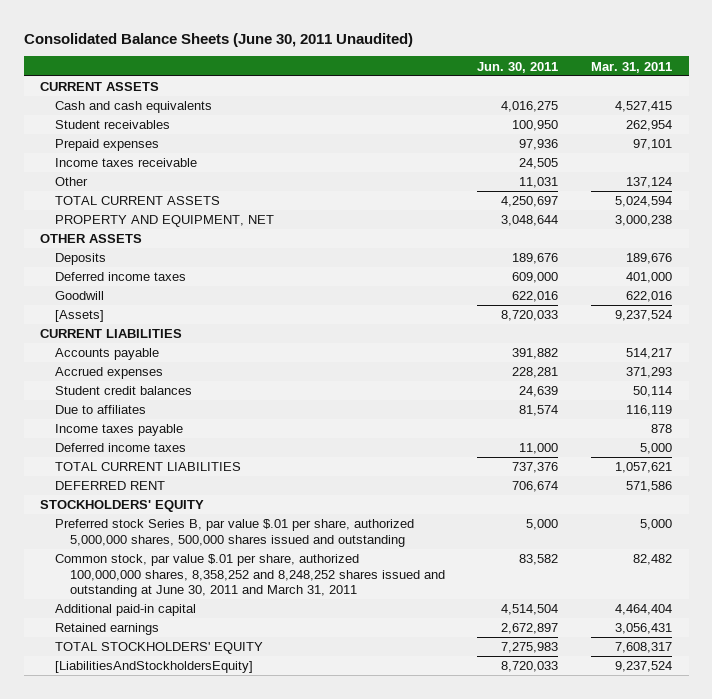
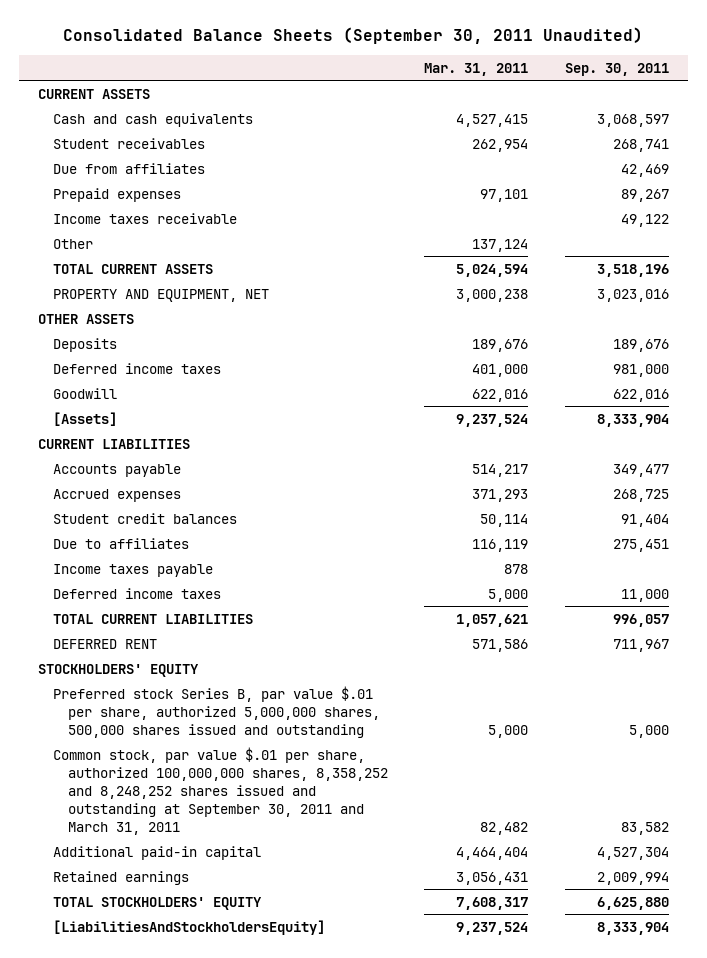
[23,32,413,47] Consolidated Balance Sheets (June 30, 2011 Unaudited) -> [63,26,644,44] Consolidated Balance Sheets (September 30, 2011 Unaudited)
[477,61,559,73] Jun. 30, 2011 -> none
none -> [565,62,670,76] Sep. 30, 2011
none -> [52,162,205,174] Due from affiliates
[54,554,445,598] Common stock, par value $.01 per share, authorized 100,000,000 shares, 8,358,252 and 8,248,252 shares issued and outstanding at June 30, 2011 and March 31, 2011 -> [52,746,388,835] Common stock, par value $.01 per share, authorized 100,000,000 shares, 8,358,252 and 8,248,252 shares issued and outstanding at September 30, 2011 and March 31, 2011

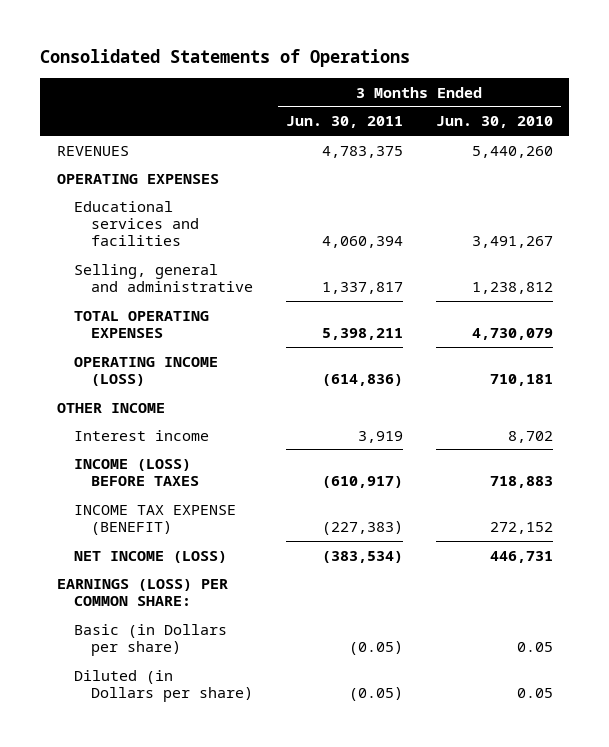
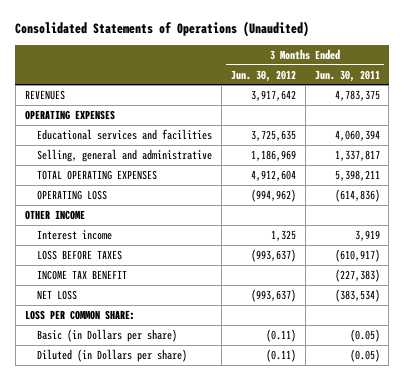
[40,49,411,68] Consolidated Statements of Operations -> [15,21,310,38] Consolidated Statements of Operations (Unaudited)
[435,116,553,129] Jun. 30, 2010 -> none
none -> [230,69,296,82] Jun. 30, 2012
[73,356,218,386] OPERATING INCOME (LOSS) -> [37,189,108,200] OPERATING LOSS
[73,458,200,486] INCOME (LOSS) BEFORE TAXES -> [37,249,123,260] LOSS BEFORE TAXES
[73,504,236,535] INCOME TAX EXPENSE (BENEFIT) -> [37,269,128,280] INCOME TAX BENEFIT
[73,550,227,563] NET INCOME (LOSS) -> [37,289,78,300] NET LOSS
[56,578,228,606] EARNINGS (LOSS) PER COMMON SHARE: -> [24,309,135,320] LOSS PER COMMON SHARE:

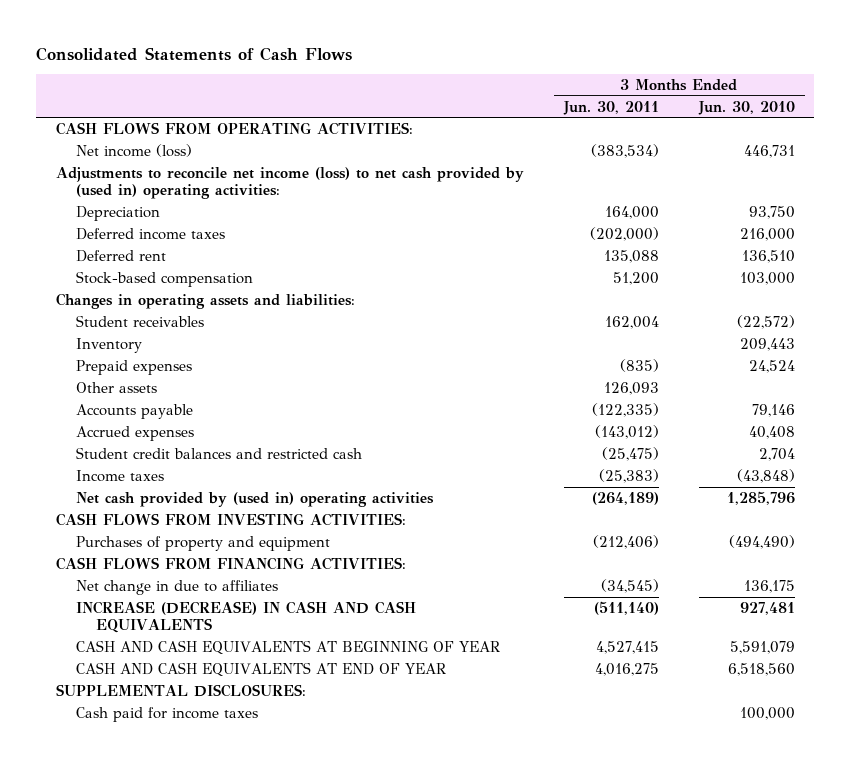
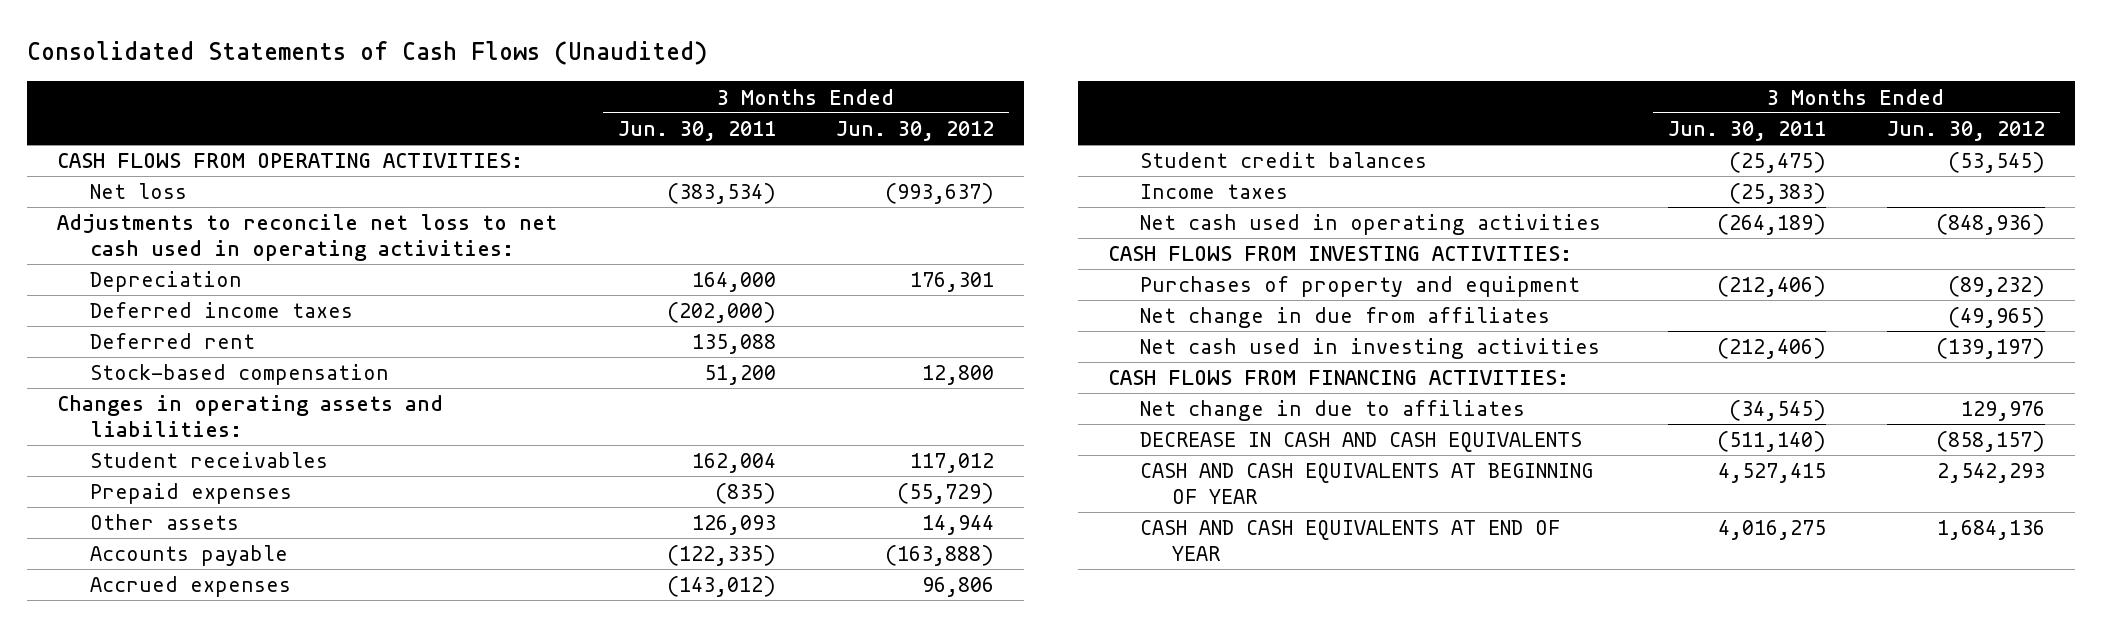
[36,46,353,61] Consolidated Statements of Cash Flows -> [27,41,708,66] Consolidated Statements of Cash Flows (Unaudited)
[697,100,795,115] Jun. 30, 2010 -> none
none -> [836,120,995,141] Jun. 30, 2012
[75,143,192,157] Net income (loss) -> [89,183,187,200] Net loss
[56,166,525,199] Adjustments to reconcile net income (loss) to net cash provided by (used in) operating activities: -> [57,214,558,262] Adjustments to reconcile net loss to net cash used in operating activities:
[75,337,142,353] Inventory -> none
[75,446,362,459] Student credit balances and restricted cash -> [1140,152,1428,169] Student credit balances
[75,491,434,507] Net cash provided by (used in) operating activities -> [1140,214,1602,236] Net cash used in operating activities
none -> [1140,307,1551,329] Net change in due from affiliates
none -> [1140,338,1601,360] Net cash used in investing activities
[75,600,416,633] INCREASE (DECREASE) IN CASH AND CASH EQUIVALENTS -> [1140,432,1583,453] DECREASE IN CASH AND CASH EQUIVALENTS
[56,683,307,697] SUPPLEMENTAL DISCLOSURES: -> none
[75,706,258,722] Cash paid for income taxes -> none

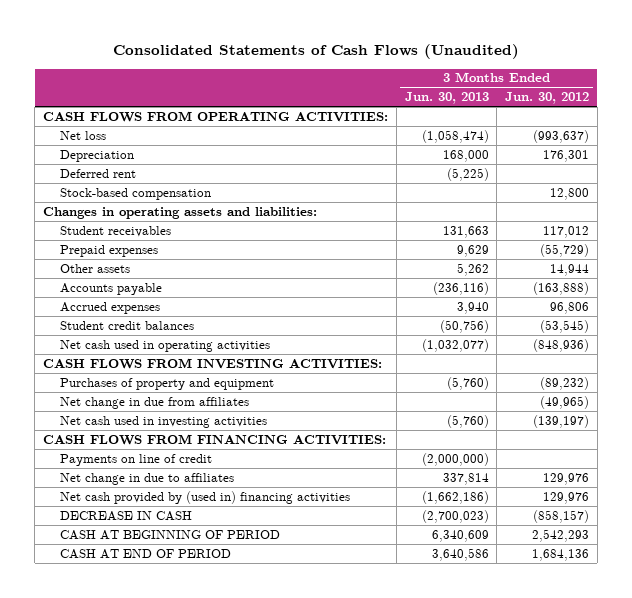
[617,120,776,141] Jun. 30, 2011 -> none
none -> [404,92,489,105] Jun. 30, 2013
[57,214,558,262] Adjustments to reconcile net loss to net cash used in operating activities: -> none
[89,302,353,319] Deferred income taxes -> none
[1140,184,1289,200] Income taxes -> none
none -> [60,453,213,466] Payments on line of credit
none -> [60,490,351,504] Net cash provided by (used in) financing activities
[1140,432,1583,453] DECREASE IN CASH AND CASH EQUIVALENTS -> [60,510,193,521] DECREASE IN CASH
[1140,463,1594,505] CASH AND CASH EQUIVALENTS AT BEGINNING OF YEAR -> [60,529,281,540] CASH AT BEGINNING OF PERIOD
[1140,520,1561,562] CASH AND CASH EQUIVALENTS AT END OF YEAR -> [60,548,232,559] CASH AT END OF PERIOD

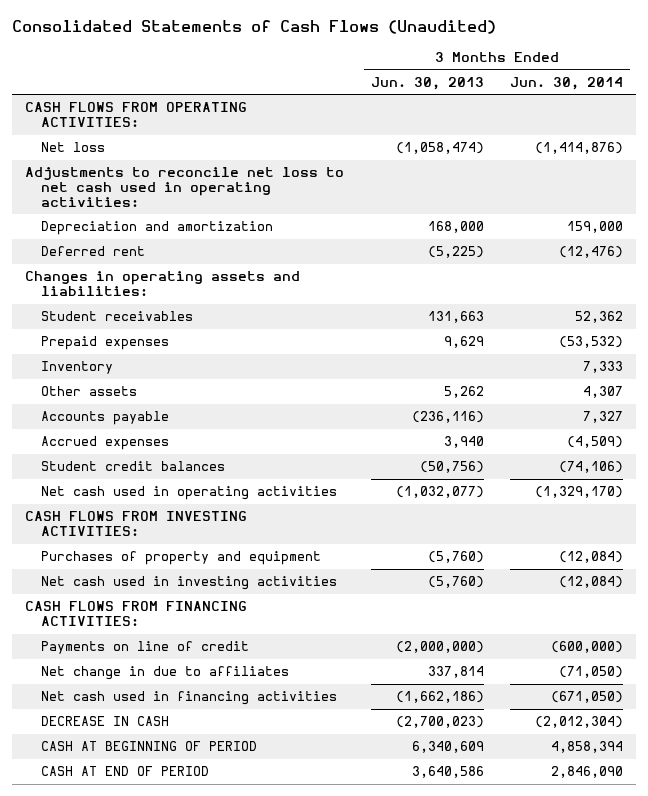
[504,92,589,105] Jun. 30, 2012 -> none
none -> [510,76,624,90] Jun. 30, 2014
none -> [25,167,345,208] Adjustments to reconcile net loss to net cash used in operating activities:
[60,149,135,162] Depreciation -> [41,221,274,236] Depreciation and amortization
[60,187,212,200] Stock-based compensation -> none
none -> [41,361,114,375] Inventory
[60,396,250,409] Net change in due from affiliates -> none
[60,490,351,504] Net cash provided by (used in) financing activities -> [41,691,338,706] Net cash used in financing activities

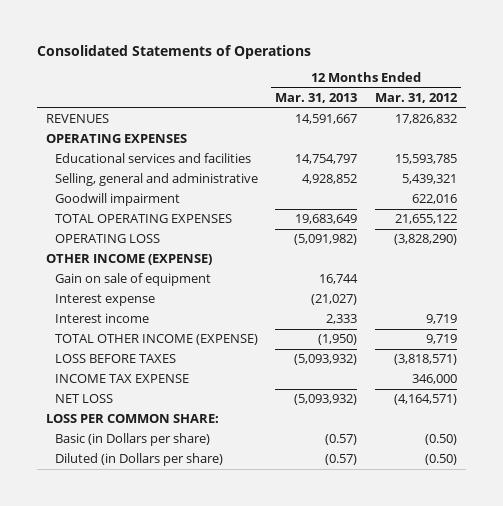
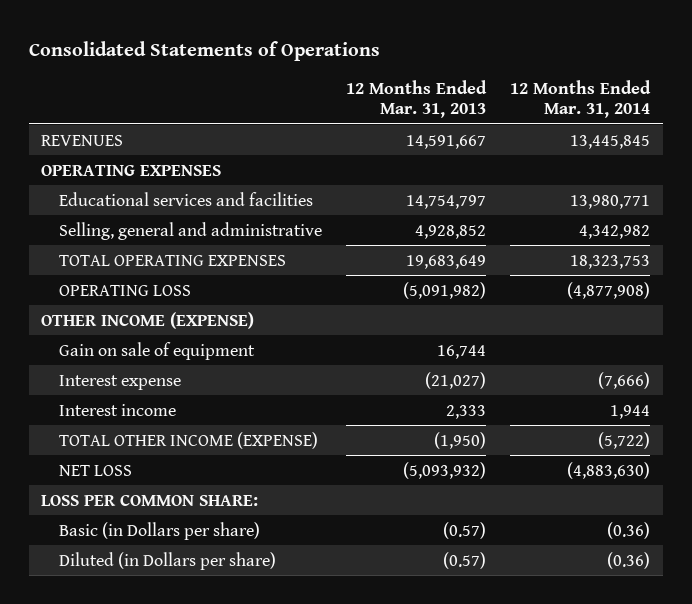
[375,93,459,104] Mar. 31, 2012 -> none
none -> [510,79,652,119] 12 Months Ended Mar. 31, 2014
[54,193,180,207] Goodwill impairment -> none
[54,354,176,364] LOSS BEFORE TAXES -> none
[54,374,189,384] INCOME TAX EXPENSE -> none

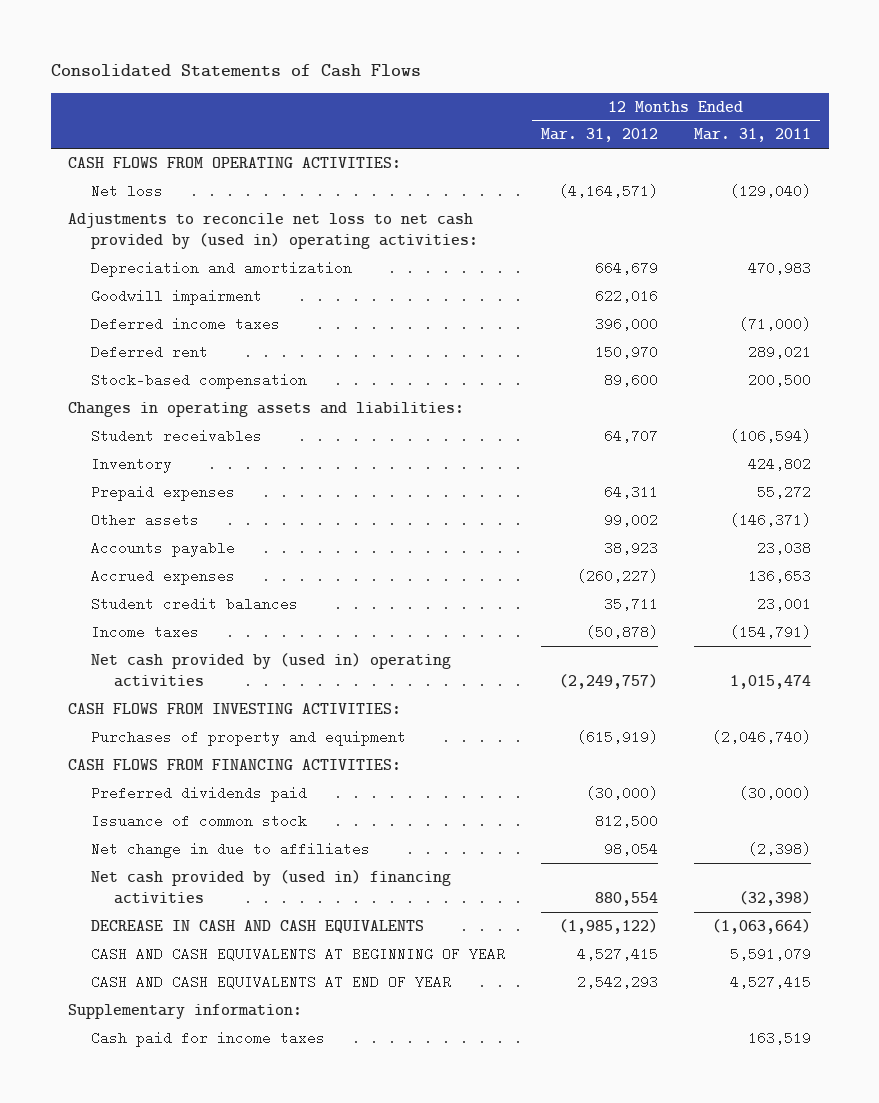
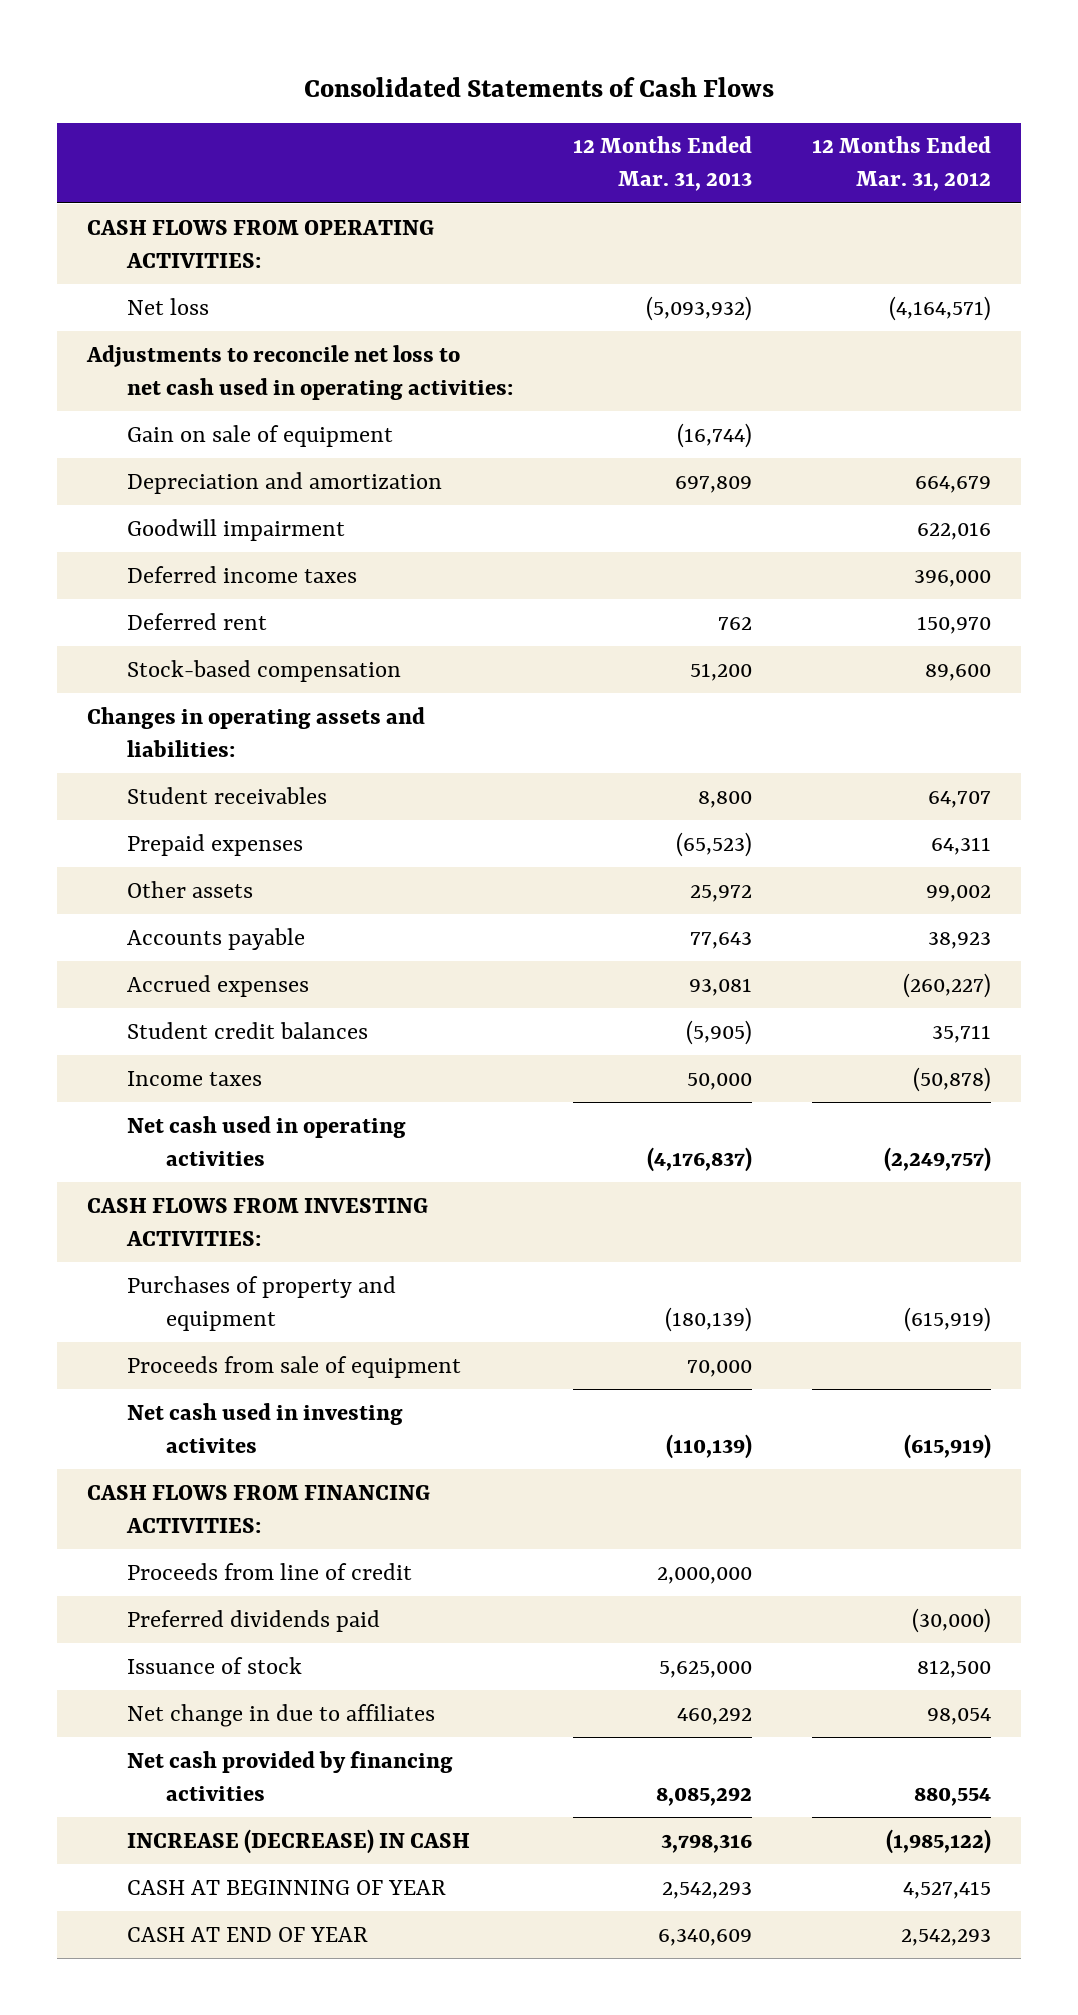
[693,128,811,143] Mar. 31, 2011 -> none
none -> [572,136,752,192] 12 Months Ended Mar. 31, 2013
[68,212,479,250] Adjustments to reconcile net loss to net cash provided by (used in) operating activities: -> [86,344,513,400] Adjustments to reconcile net loss to net cash used in operating activities:
none -> [126,424,393,447] Gain on sale of equipment
[91,456,173,473] Inventory -> none
[91,652,452,688] Net cash provided by (used in) operating activities -> [126,1115,406,1166] Net cash used in operating activities
none -> [126,1355,461,1378] Proceeds from sale of equipment
none -> [126,1402,403,1453] Net cash used in investing activites
none -> [126,1562,412,1580] Proceeds from line of credit
[91,813,308,828] Issuance of common stock -> [126,1656,302,1674] Issuance of stock
[68,1003,303,1019] Supplementary information: -> none
[91,1030,326,1047] Cash paid for income taxes -> none
[91,869,452,905] Net cash provided by (used in) financing activities -> [126,1750,453,1801] Net cash provided by financing activities
[91,919,425,933] DECREASE IN CASH AND CASH EQUIVALENTS -> [126,1828,470,1854] INCREASE (DECREASE) IN CASH
[91,946,506,961] CASH AND CASH EQUIVALENTS AT BEGINNING OF YEAR -> [126,1879,446,1895] CASH AT BEGINNING OF YEAR
[91,974,452,989] CASH AND CASH EQUIVALENTS AT END OF YEAR -> [126,1926,368,1942] CASH AT END OF YEAR

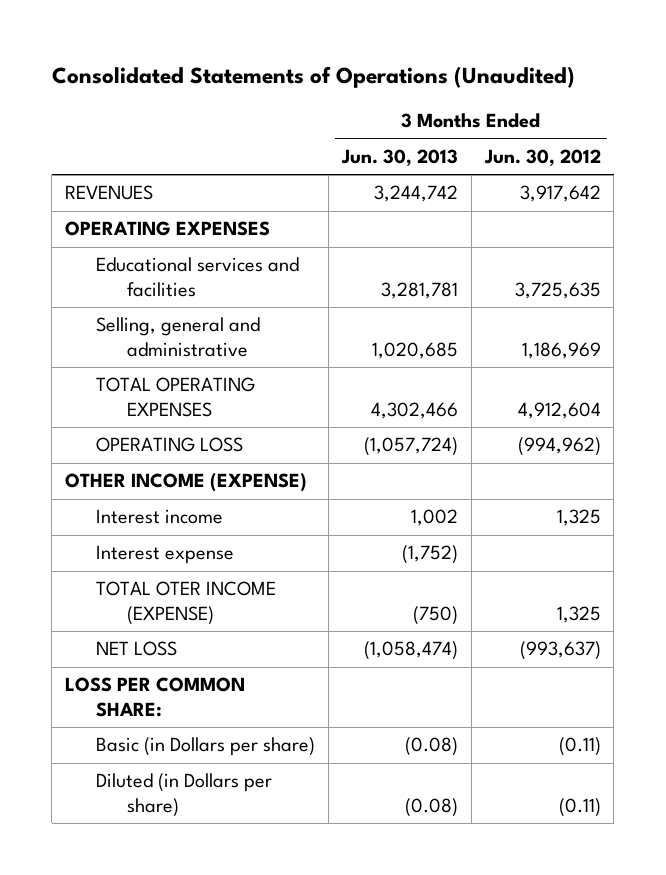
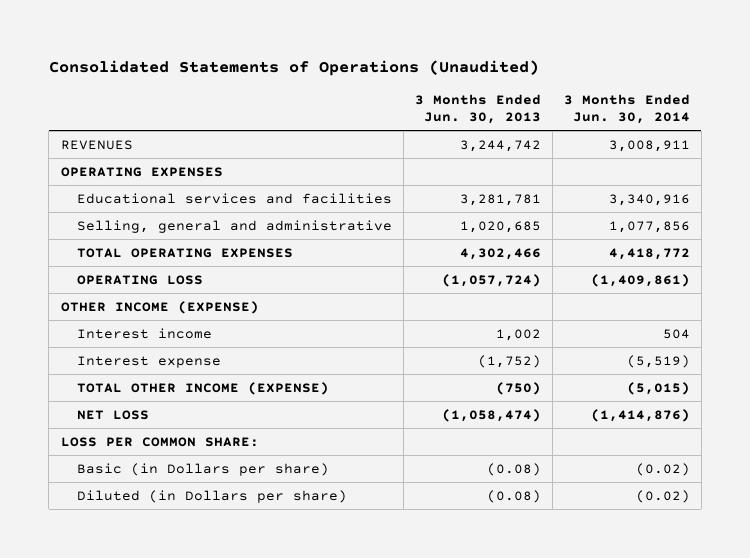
[483,149,601,167] Jun. 30, 2012 -> none
none -> [563,94,690,125] 3 Months Ended Jun. 30, 2014
[96,581,277,625] TOTAL OTER INCOME (EXPENSE) -> [76,381,329,395] TOTAL OTHER INCOME (EXPENSE)

